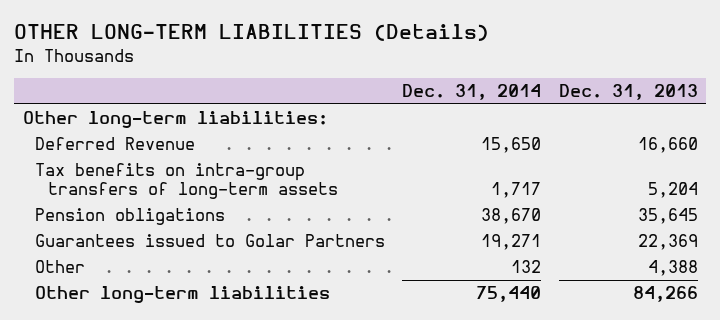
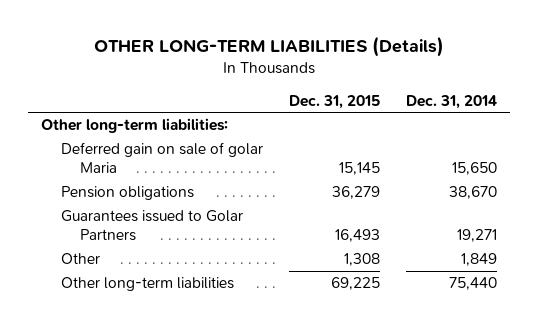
[558,84,698,101] Dec. 31, 2013 -> none
none -> [289,94,381,109] Dec. 31, 2015
[35,163,339,200] Tax benefits on intra-group transfers of long-term assets -> none
[35,137,196,151] Deferred Revenue -> [60,142,263,173] Deferred gain on sale of golar Maria
[511,260,542,274] 132 -> [461,253,498,267] 1,849

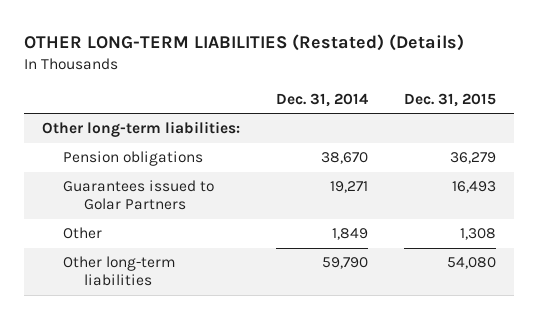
[94,35,445,57] OTHER LONG-TERM LIABILITIES (Details) -> [23,33,464,51] OTHER LONG-TERM LIABILITIES (Restated) (Details)
[60,142,263,173] Deferred gain on sale of golar Maria -> none
[331,277,381,291] 69,225 -> [447,257,497,270] 54,080
[449,277,498,291] 75,440 -> [321,257,368,270] 59,790

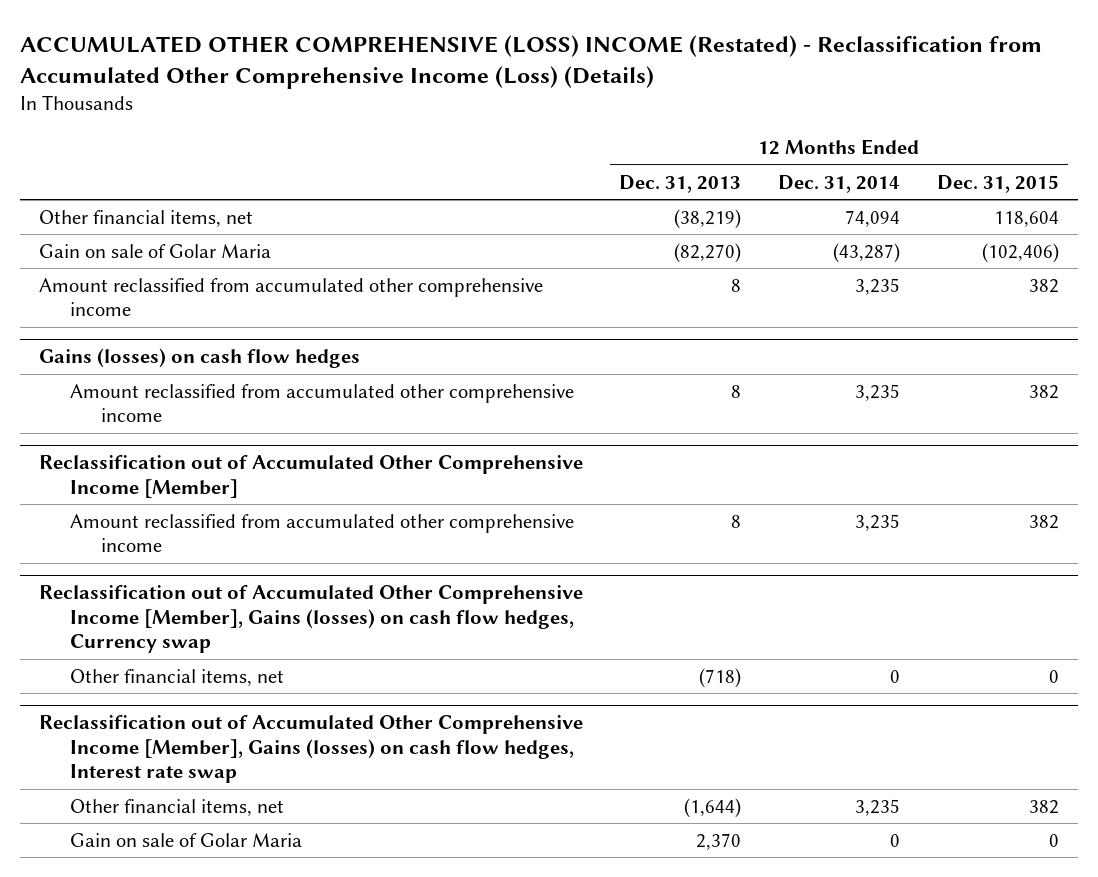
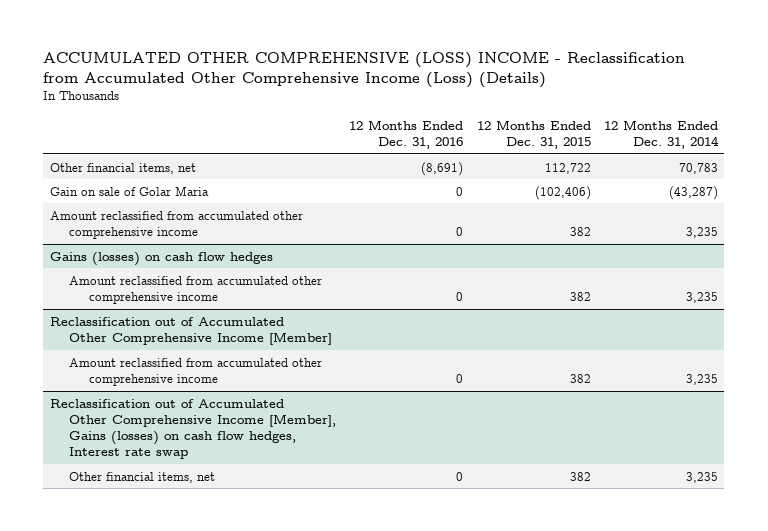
[20,34,1043,89] ACCUMULATED OTHER COMPREHENSIVE (LOSS) INCOME (Restated) - Reclassification from Accumulated Other Comprehensive Income (Loss) (Details) -> [43,52,686,89] ACCUMULATED OTHER COMPREHENSIVE (LOSS) INCOME - Reclassification from Accumulated Other Comprehensive Income (Loss) (Details)
[619,174,742,193] Dec. 31, 2013 -> none
none -> [349,119,464,149] 12 Months Ended Dec. 31, 2016
[845,209,901,227] 74,094 -> [678,162,718,174] 70,783
[994,210,1060,227] 118,604 -> [544,162,591,174] 112,722
[38,585,583,654] Reclassification out of Accumulated Other Comprehensive Income [Member], Gains (losses) on cash flow hedges, Currency swap -> none
[69,668,284,686] Other financial items, net -> none
[69,832,302,847] Gain on sale of Golar Maria -> none

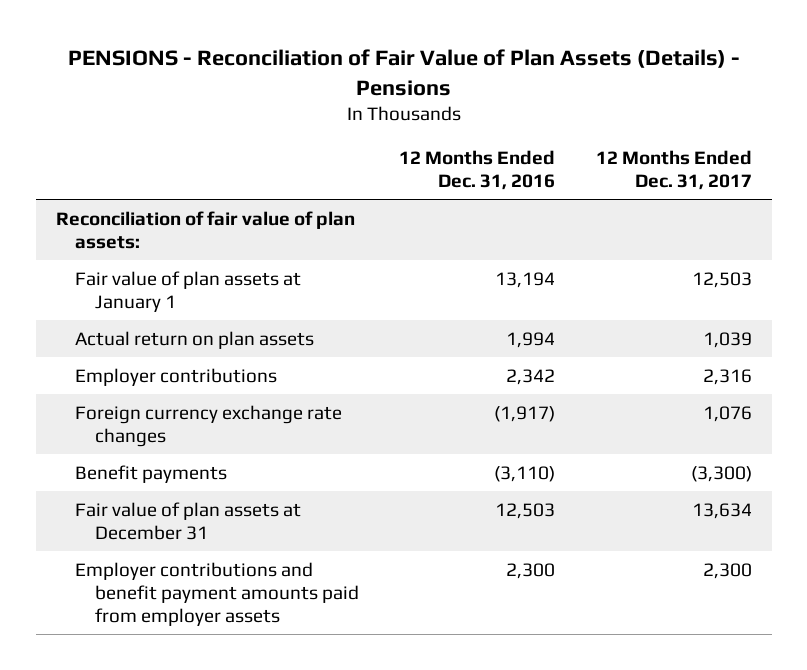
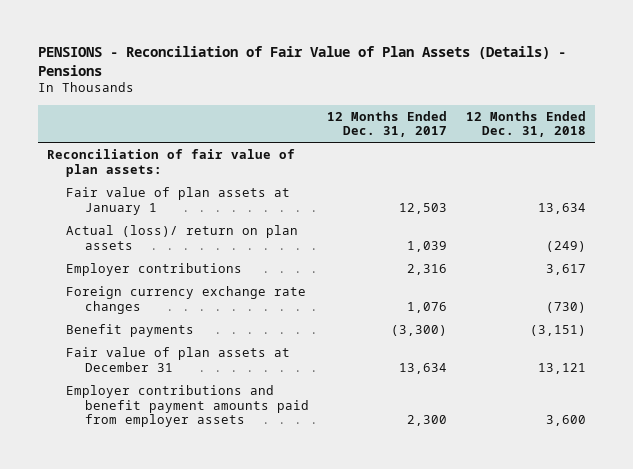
[399,149,556,191] 12 Months Ended Dec. 31, 2016 -> none
none -> [465,110,586,138] 12 Months Ended Dec. 31, 2018
[75,330,315,349] Actual return on plan assets -> [65,224,298,250] Actual (loss)/ return on plan assets

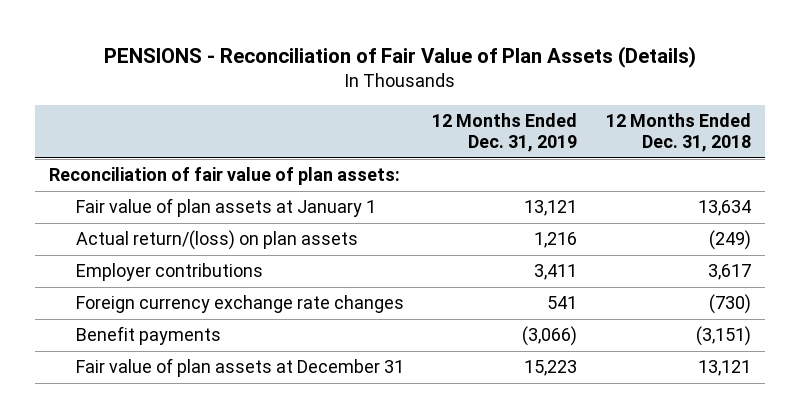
[37,45,566,76] PENSIONS - Reconciliation of Fair Value of Plan Assets (Details) - Pensions -> [104,45,697,68] PENSIONS - Reconciliation of Fair Value of Plan Assets (Details)
[327,110,448,138] 12 Months Ended Dec. 31, 2017 -> none
none -> [432,112,578,153] 12 Months Ended Dec. 31, 2019
[65,224,298,250] Actual (loss)/ return on plan assets -> [75,230,358,251] Actual return/(loss) on plan assets
[65,384,309,428] Employer contributions and benefit payment amounts paid from employer assets -> none

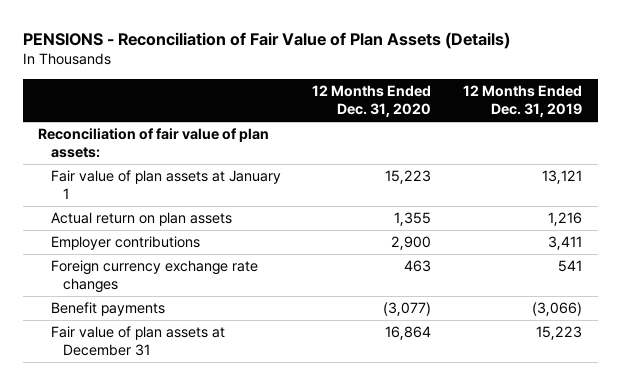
[605,112,751,153] 12 Months Ended Dec. 31, 2018 -> none
none -> [312,85,432,117] 12 Months Ended Dec. 31, 2020
[75,230,358,251] Actual return/(loss) on plan assets -> [50,212,232,227] Actual return on plan assets

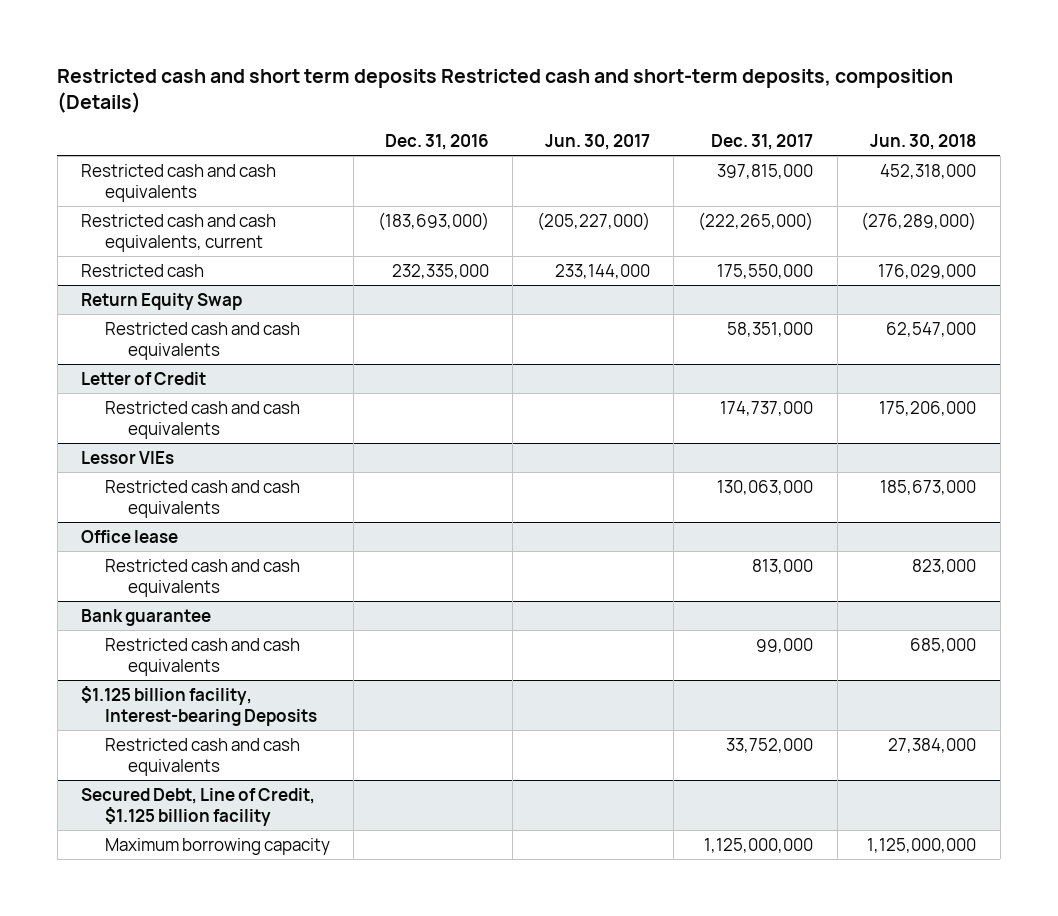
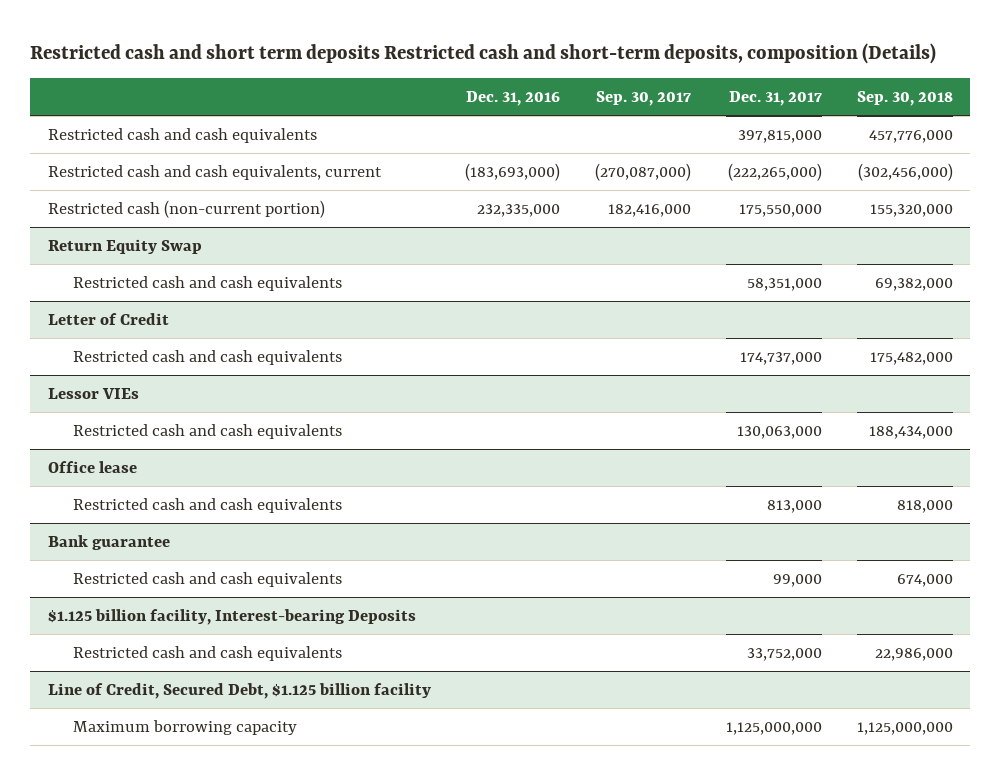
[544,133,650,150] Jun. 30, 2017 -> none
[870,133,977,150] Jun. 30, 2018 -> none
none -> [596,90,692,106] Sep. 30, 2017
none -> [856,90,953,106] Sep. 30, 2018
[81,263,205,277] Restricted cash -> [47,199,325,218] Restricted cash (non-current portion)
[81,787,316,826] Secured Debt, Line of Credit, $1.125 billion facility -> [47,682,431,699] Line of Credit, Secured Debt, $1.125 billion facility

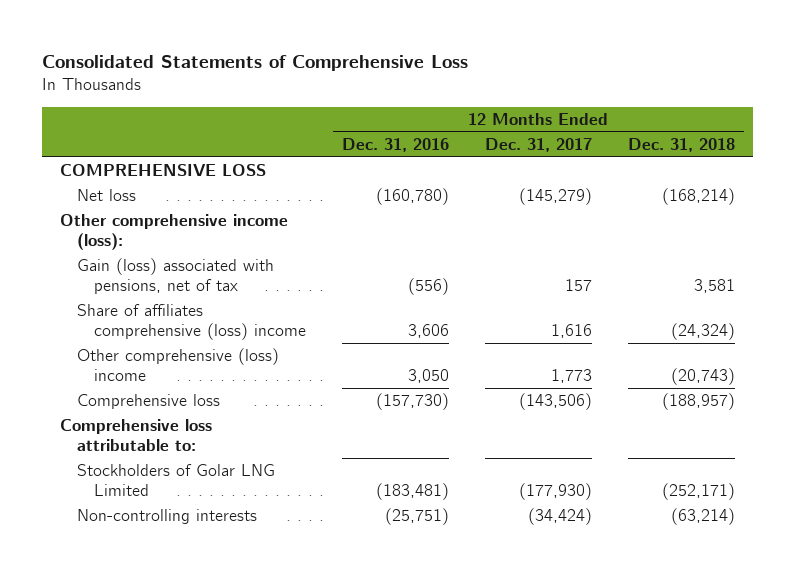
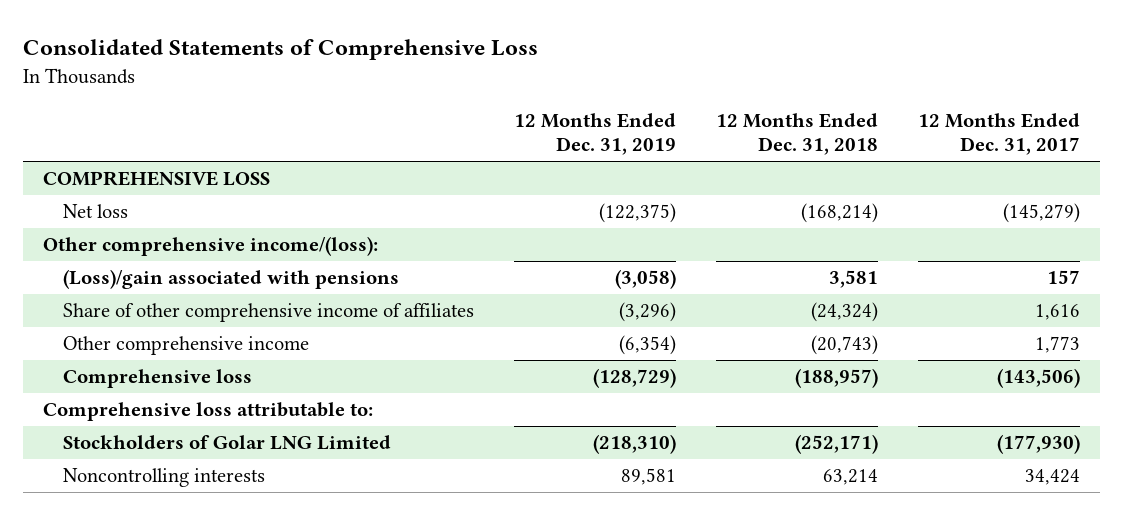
[341,138,449,153] Dec. 31, 2016 -> none
none -> [514,112,677,156] 12 Months Ended Dec. 31, 2019
[60,214,289,251] Other comprehensive income (loss): -> [43,236,379,257] Other comprehensive income/(loss):
[76,258,274,295] Gain (loss) associated with pensions, net of tax -> [63,269,400,290] (Loss)/gain associated with pensions
[76,304,306,341] Share of affiliates comprehensive (loss) income -> [63,303,475,323] Share of other comprehensive income of affiliates
[76,348,279,382] Other comprehensive (loss) income -> [63,336,310,356] Other comprehensive income
[76,509,257,525] Non-controlling interests -> [63,468,266,488] Noncontrolling interests
[527,508,592,526] (34,424) -> [1025,469,1081,486] 34,424
[670,508,735,526] (63,214) -> [823,469,879,486] 63,214

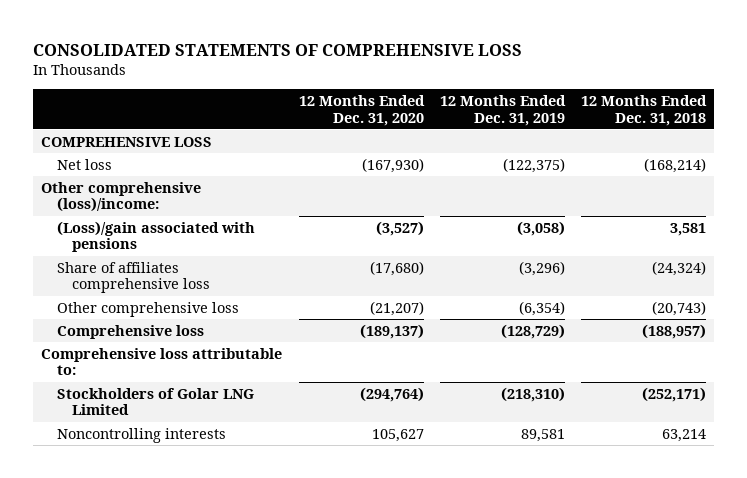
[23,39,539,61] Consolidated Statements of Comprehensive Loss -> [33,43,523,56] CONSOLIDATED STATEMENTS OF COMPREHENSIVE LOSS
[918,112,1081,156] 12 Months Ended Dec. 31, 2017 -> none
none -> [298,94,425,126] 12 Months Ended Dec. 31, 2020
[43,236,379,257] Other comprehensive income/(loss): -> [41,181,202,213] Other comprehensive (loss)/income:
[63,303,475,323] Share of other comprehensive income of affiliates -> [56,261,211,294] Share of affiliates comprehensive loss
[63,336,310,356] Other comprehensive income -> [56,301,239,317] Other comprehensive loss

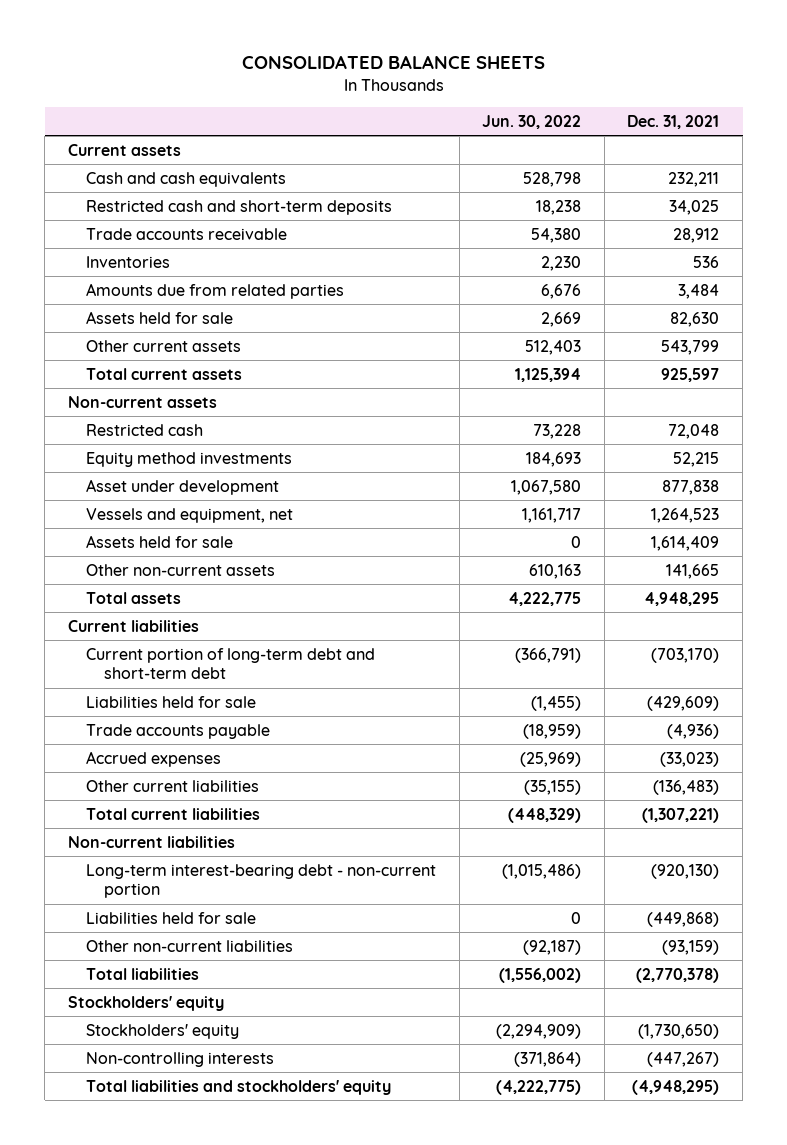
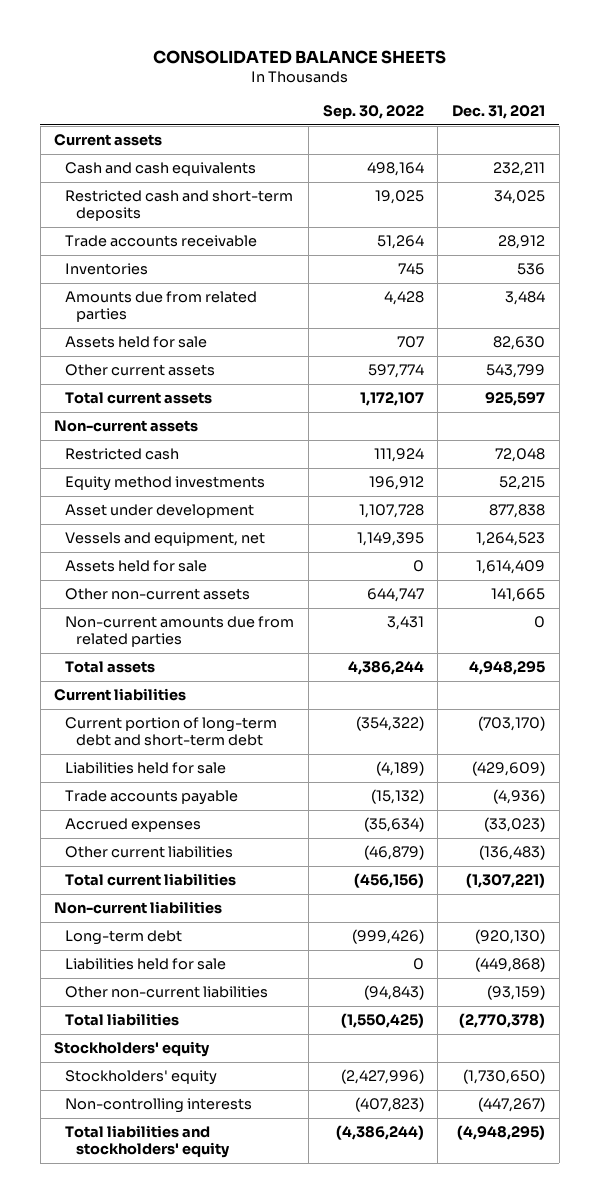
[482,114,582,129] Jun. 30, 2022 -> none
none -> [322,105,424,120] Sep. 30, 2022
none -> [65,616,295,648] Non-current amounts due from related parties
[85,863,436,899] Long-term interest-bearing debt - non-current portion -> [65,930,183,946] Long-term debt

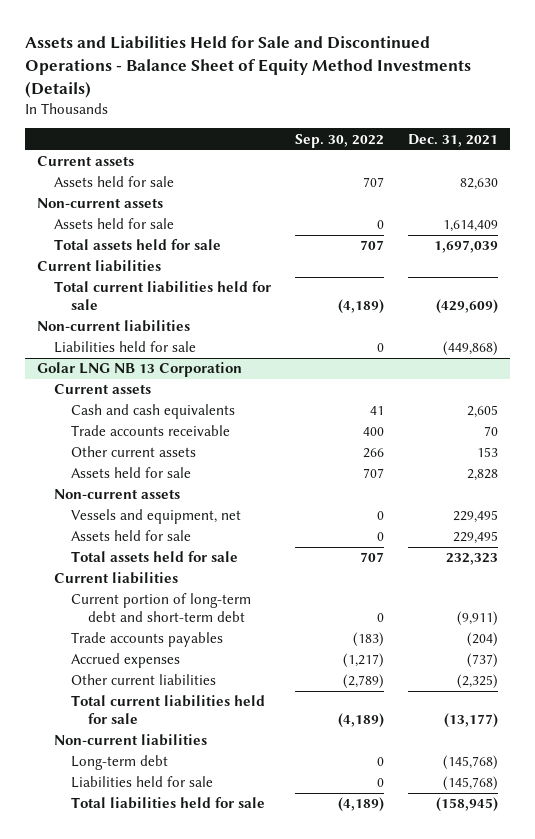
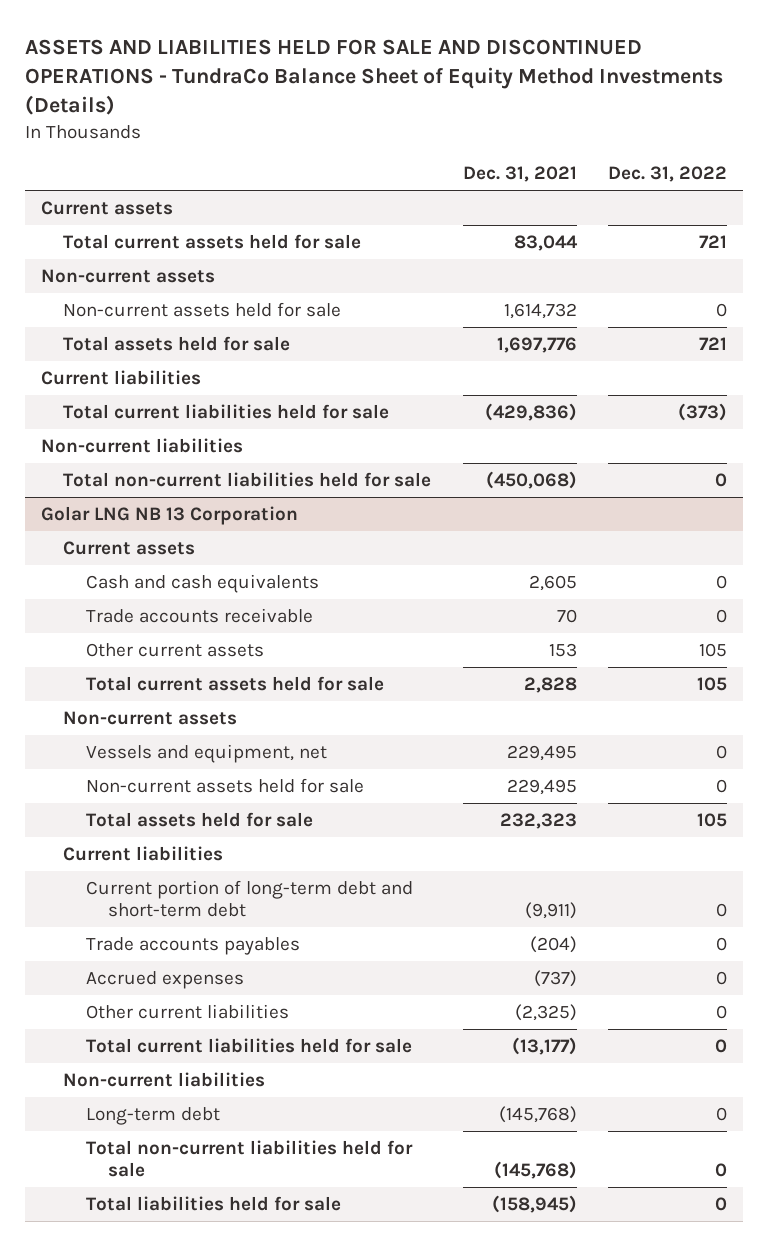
[24,35,471,98] Assets and Liabilities Held for Sale and Discontinued Operations - Balance Sheet of Equity Method Investments (Details) -> [25,39,724,116] ASSETS AND LIABILITIES HELD FOR SALE AND DISCONTINUED OPERATIONS - TundraCo Balance Sheet of Equity Method Investments (Details)
[295,133,385,148] Sep. 30, 2022 -> none
none -> [608,166,728,183] Dec. 31, 2022
[53,176,174,188] Assets held for sale -> [63,233,362,249] Total current assets held for sale
[460,178,499,191] 82,630 -> [513,234,578,251] 83,044
[53,218,174,230] Assets held for sale -> [63,301,342,317] Non-current assets held for sale
[443,220,499,233] 1,614,409 -> [503,302,577,319] 1,614,732
[434,240,499,254] 1,697,039 -> [496,336,577,353] 1,697,776
[436,298,499,314] (429,609) -> [484,402,577,421] (429,836)
[53,341,196,354] Liabilities held for sale -> [63,471,432,487] Total non-current liabilities held for sale
[443,341,499,357] (449,868) -> [485,470,577,489] (450,068)
[70,467,191,479] Assets held for sale -> [85,675,384,691] Total current assets held for sale
[70,530,191,542] Assets held for sale -> [85,777,364,793] Non-current assets held for sale
[70,776,213,789] Liabilities held for sale -> [85,1139,413,1178] Total non-current liabilities held for sale

